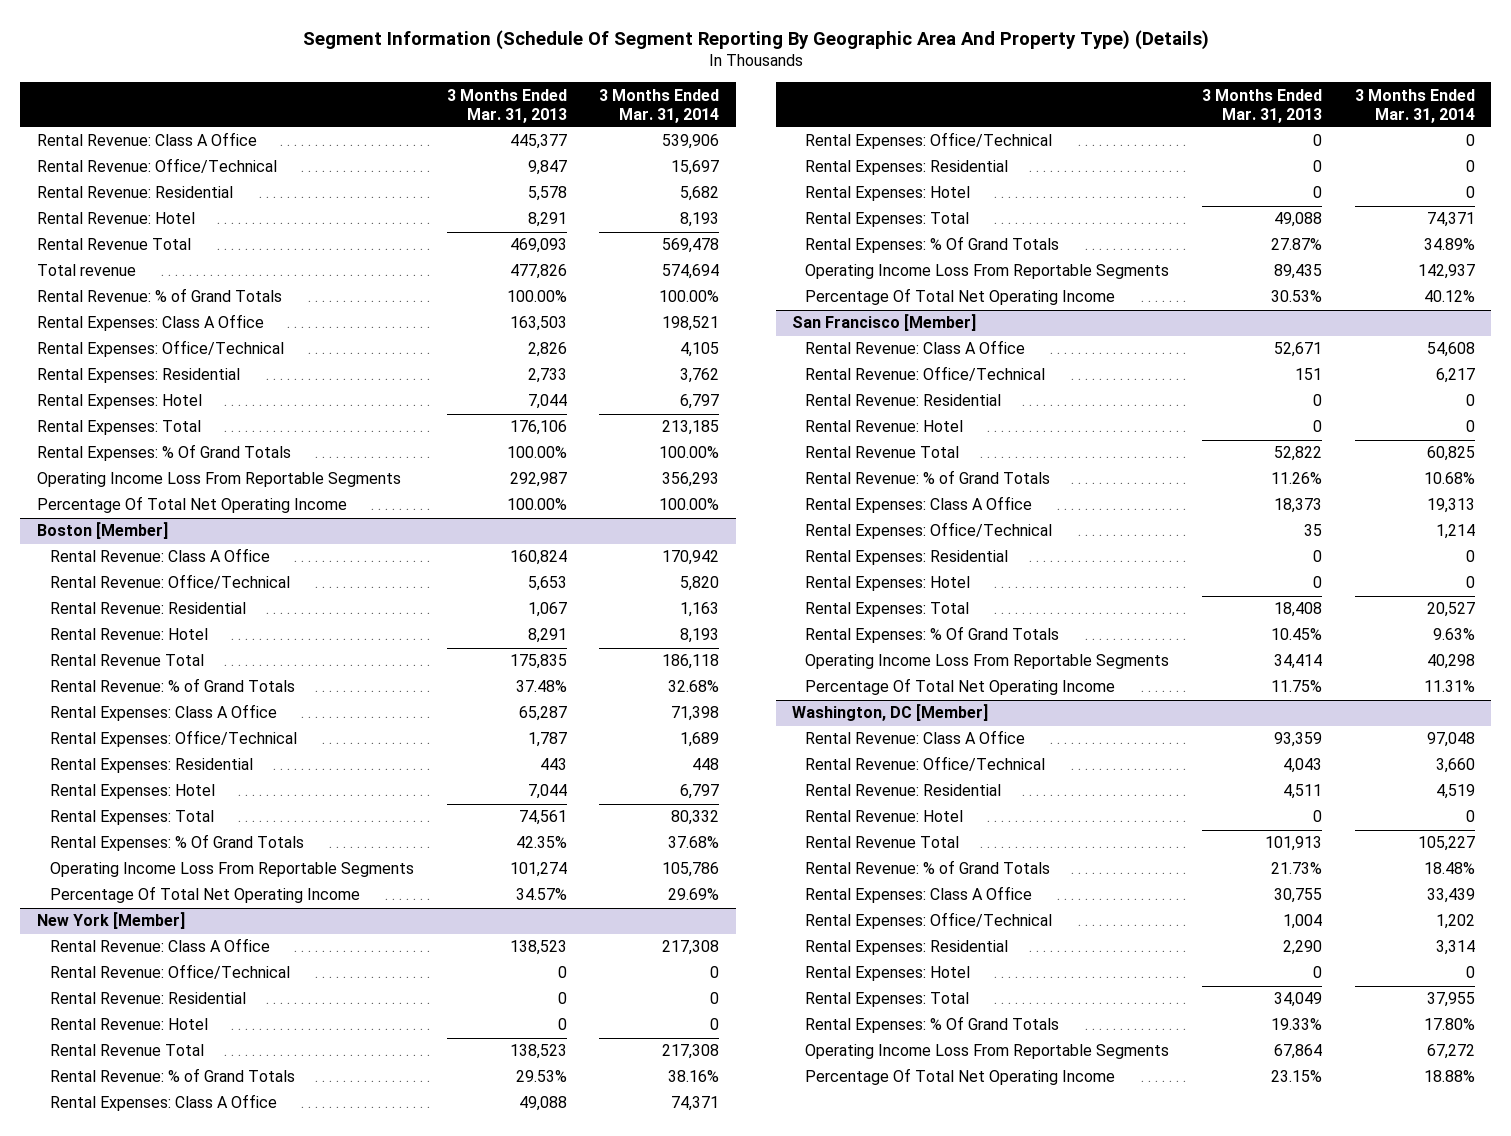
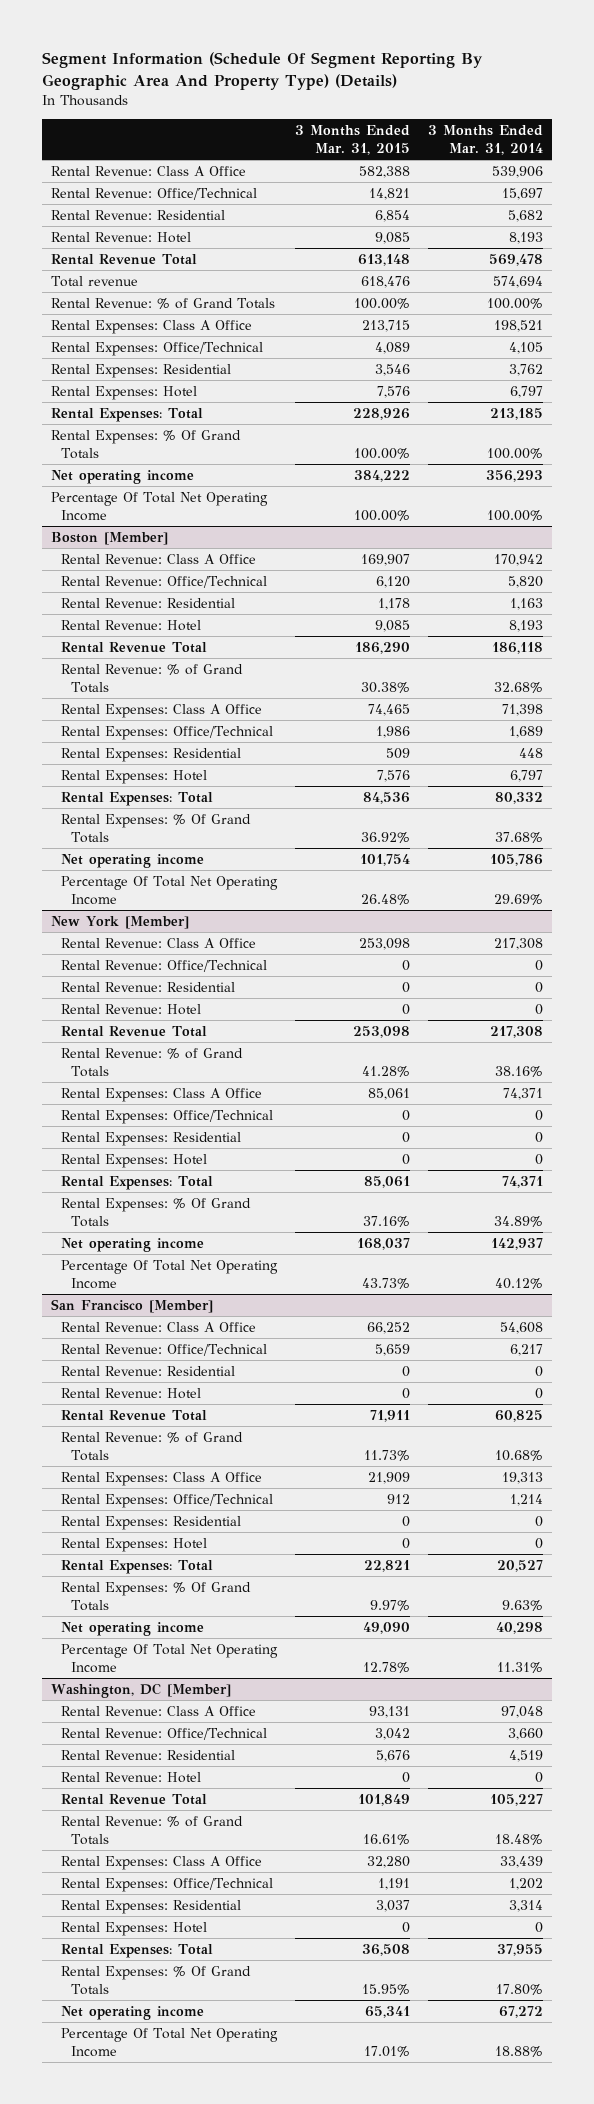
[446,88,567,123] 3 Months Ended Mar. 31, 2013 -> none
none -> [294,124,410,156] 3 Months Ended Mar. 31, 2015
[36,472,401,488] Operating Income Loss From Reportable Segments -> [50,470,194,485] Net operating income
[49,862,414,878] Operating Income Loss From Reportable Segments -> [60,854,204,869] Net operating income
[805,264,1170,280] Operating Income Loss From Reportable Segments -> [60,1238,204,1253] Net operating income
[805,654,1170,670] Operating Income Loss From Reportable Segments -> [60,1622,204,1637] Net operating income
[805,1044,1170,1060] Operating Income Loss From Reportable Segments -> [60,2006,204,2021] Net operating income

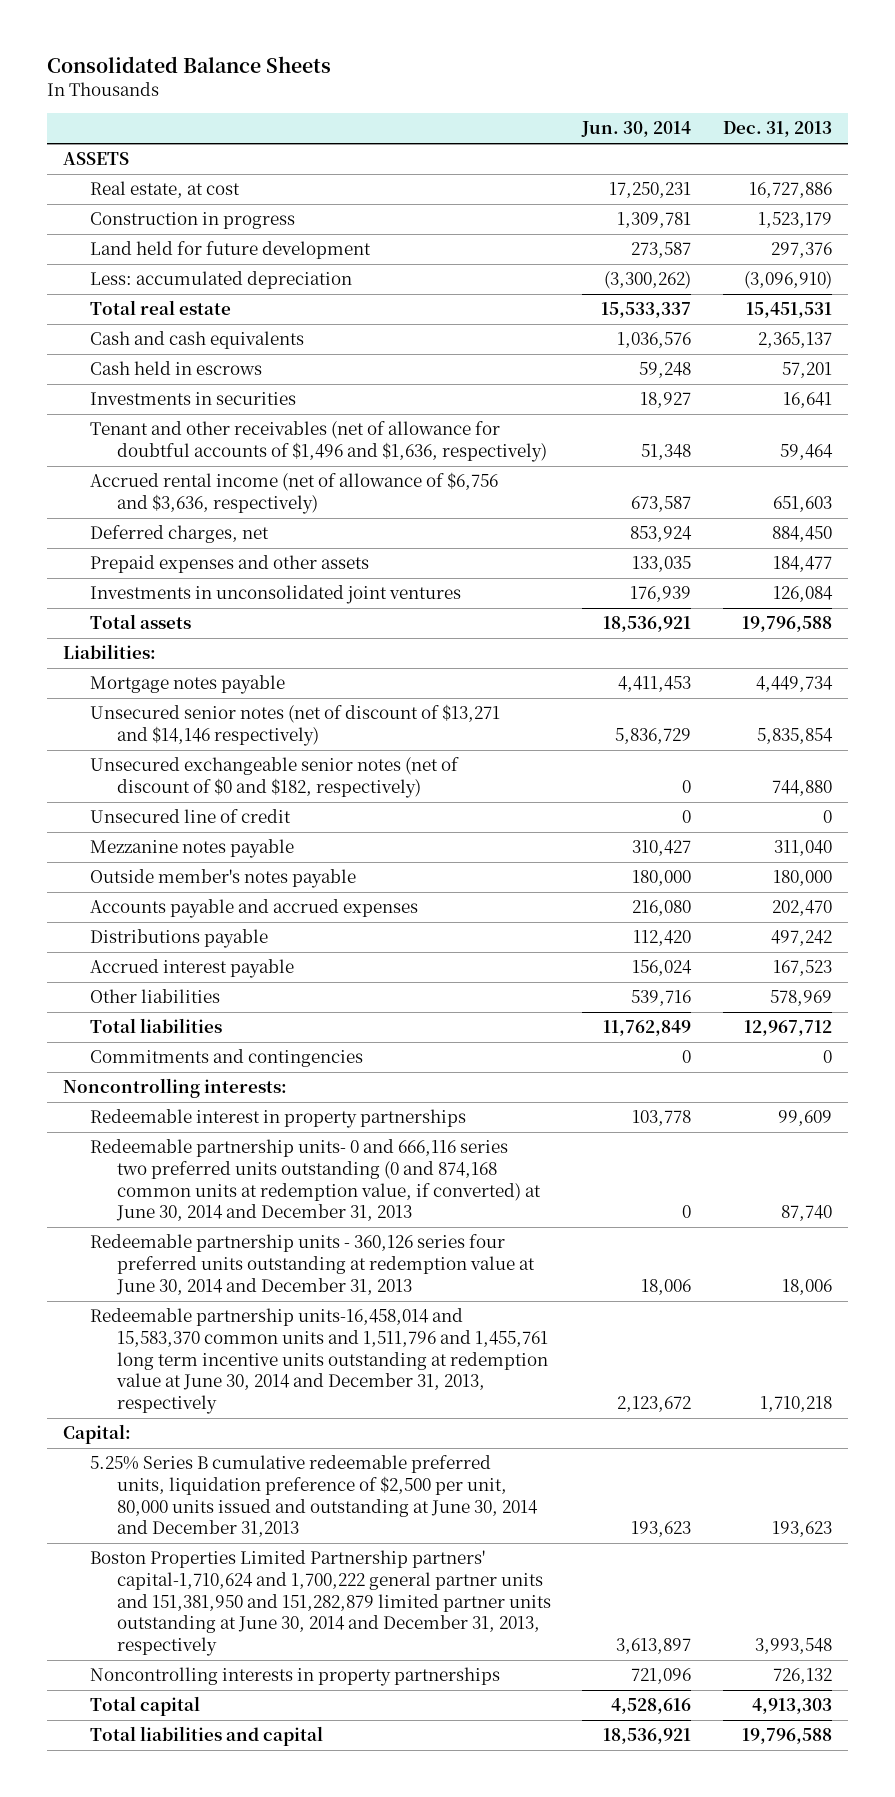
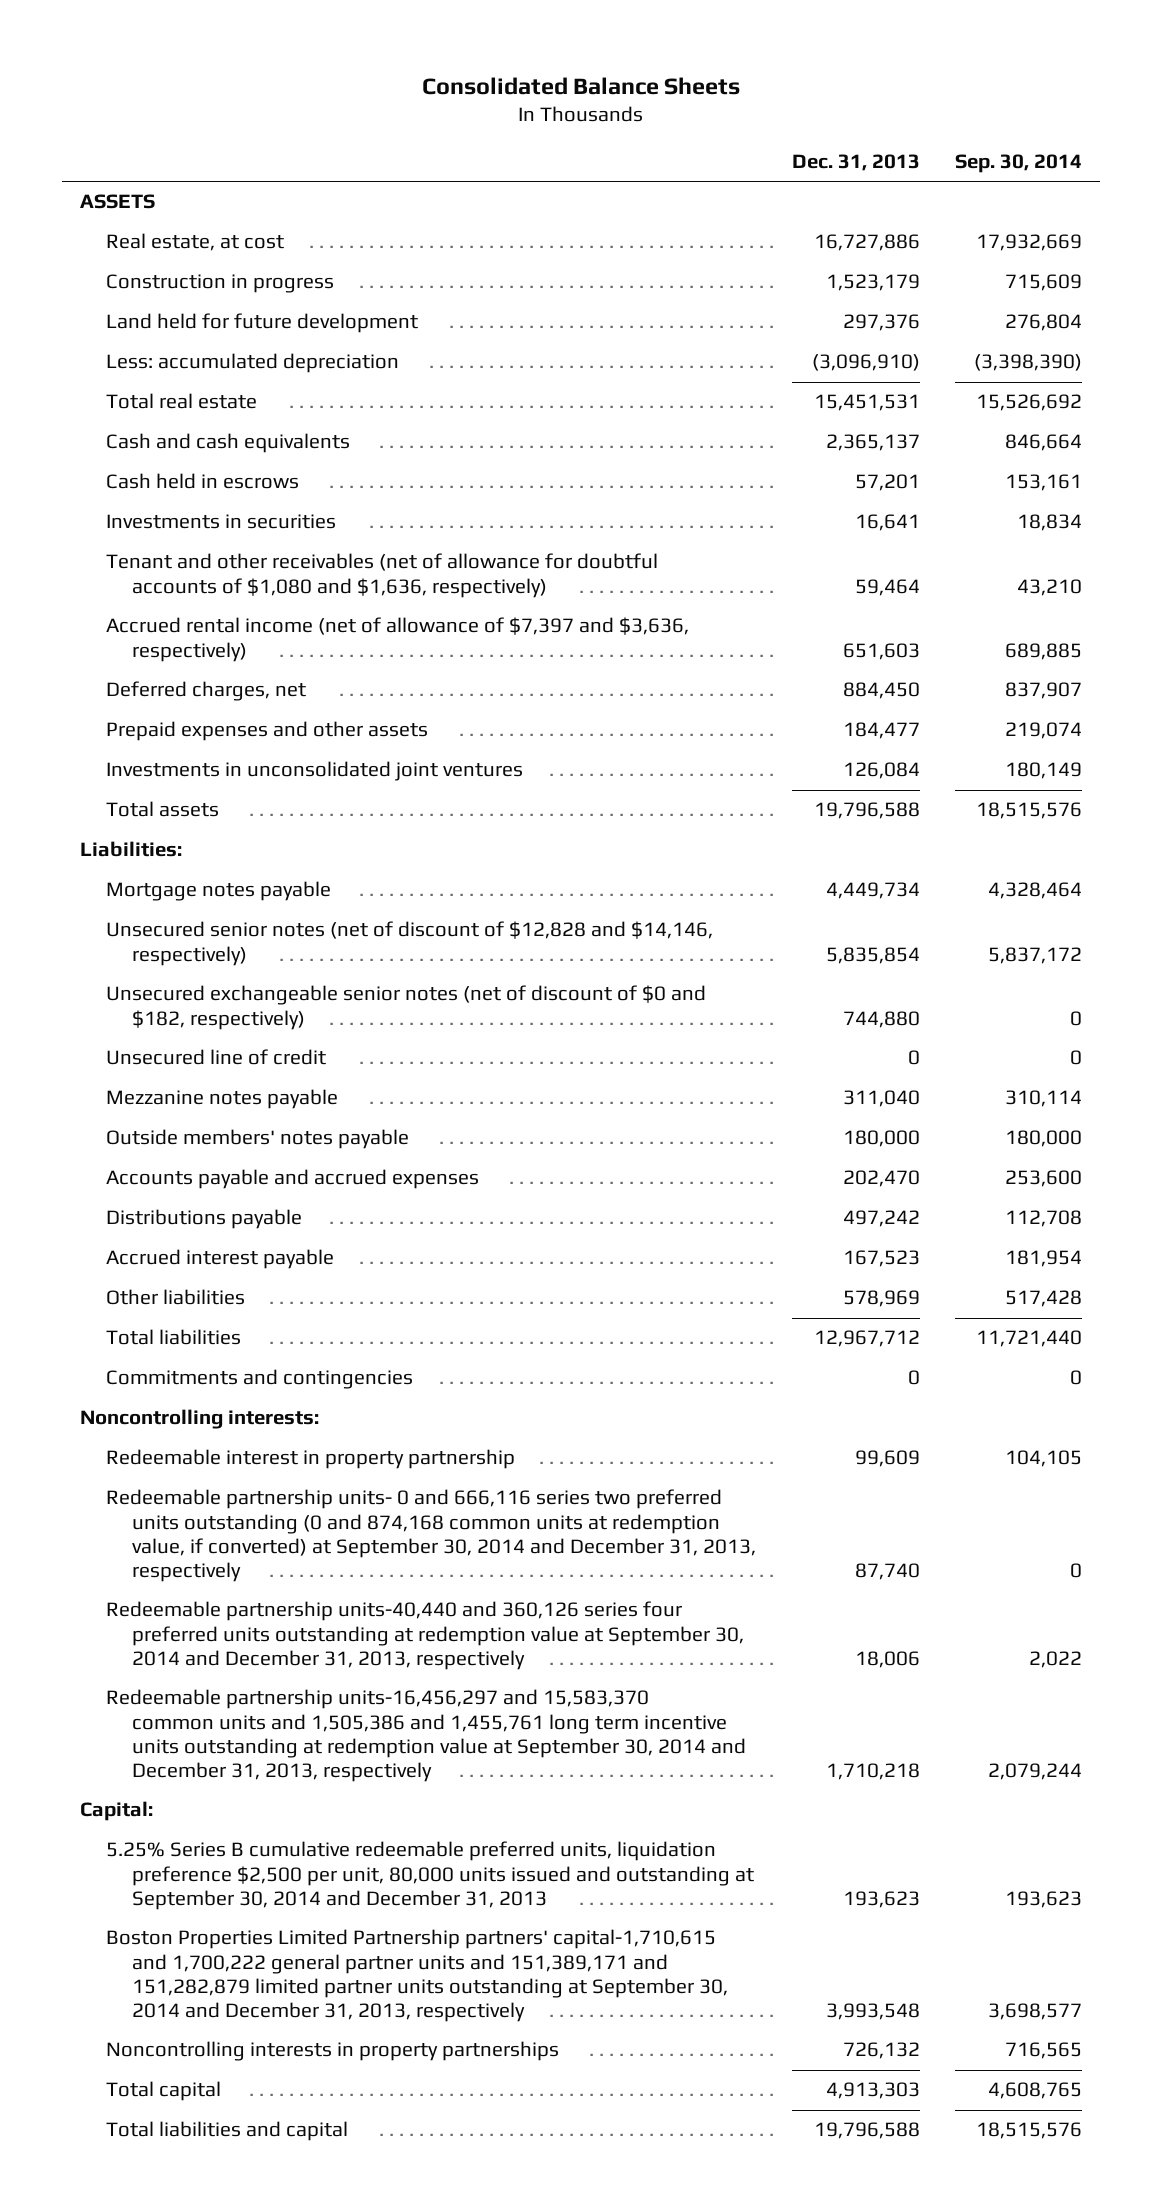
[581,121,692,138] Jun. 30, 2014 -> none
none -> [955,154,1083,174] Sep. 30, 2014
[89,421,547,462] Tenant and other receivables (net of allowance for doubtful accounts of $1,496 and $1,636, respectively) -> [105,553,658,598] Tenant and other receivables (net of allowance for doubtful accounts of $1,080 and $1,636, respectively)
[89,472,498,514] Accrued rental income (net of allowance of $6,756 and $3,636, respectively) -> [105,617,689,662] Accrued rental income (net of allowance of $7,397 and $3,636, respectively)
[89,704,500,746] Unsecured senior notes (net of discount of $13,271 and $14,146 respectively) -> [105,921,713,966] Unsecured senior notes (net of discount of $12,828 and $14,146, respectively)
[89,869,356,889] Outside member's notes payable -> [105,1129,409,1150] Outside members' notes payable
[89,1109,466,1129] Redeemable interest in property partnerships -> [105,1449,515,1470] Redeemable interest in property partnership
[89,1139,541,1222] Redeemable partnership units- 0 and 666,116 series two preferred units outstanding (0 and 874,168 common units at redemption value, if converted) at June 30, 2014 and December 31, 2013 -> [105,1489,756,1582] Redeemable partnership units- 0 and 666,116 series two preferred units outstanding (0 and 874,168 common units at redemption value, if converted) at September 30, 2014 and December 31, 2013, respectively
[89,1234,535,1295] Redeemable partnership units - 360,126 series four preferred units outstanding at redemption value at June 30, 2014 and December 31, 2013 -> [105,1601,744,1670] Redeemable partnership units-40,440 and 360,126 series four preferred units outstanding at redemption value at September 30, 2014 and December 31, 2013, respectively
[89,1308,548,1414] Redeemable partnership units-16,458,014 and 15,583,370 common units and 1,511,796 and 1,455,761 long term incentive units outstanding at redemption value at June 30, 2014 and December 31, 2013, respectively -> [105,1689,746,1782] Redeemable partnership units-16,456,297 and 15,583,370 common units and 1,505,386 and 1,455,761 long term incentive units outstanding at redemption value at September 30, 2014 and December 31, 2013, respectively
[89,1455,538,1538] 5.25% Series B cumulative redeemable preferred units, liquidation preference of $2,500 per unit, 80,000 units issued and outstanding at June 30, 2014 and December 31,2013 -> [105,1841,754,1910] 5.25% Series B cumulative redeemable preferred units, liquidation preference $2,500 per unit, 80,000 units issued and outstanding at September 30, 2014 and December 31, 2013
[89,1550,551,1656] Boston Properties Limited Partnership partners' capital-1,710,624 and 1,700,222 general partner units and 151,381,950 and 151,282,879 limited partner units outstanding at June 30, 2014 and December 31, 2013, respectively -> [105,1929,728,2022] Boston Properties Limited Partnership partners' capital-1,710,615 and 1,700,222 general partner units and 151,389,171 and 151,282,879 limited partner units outstanding at September 30, 2014 and December 31, 2013, respectively

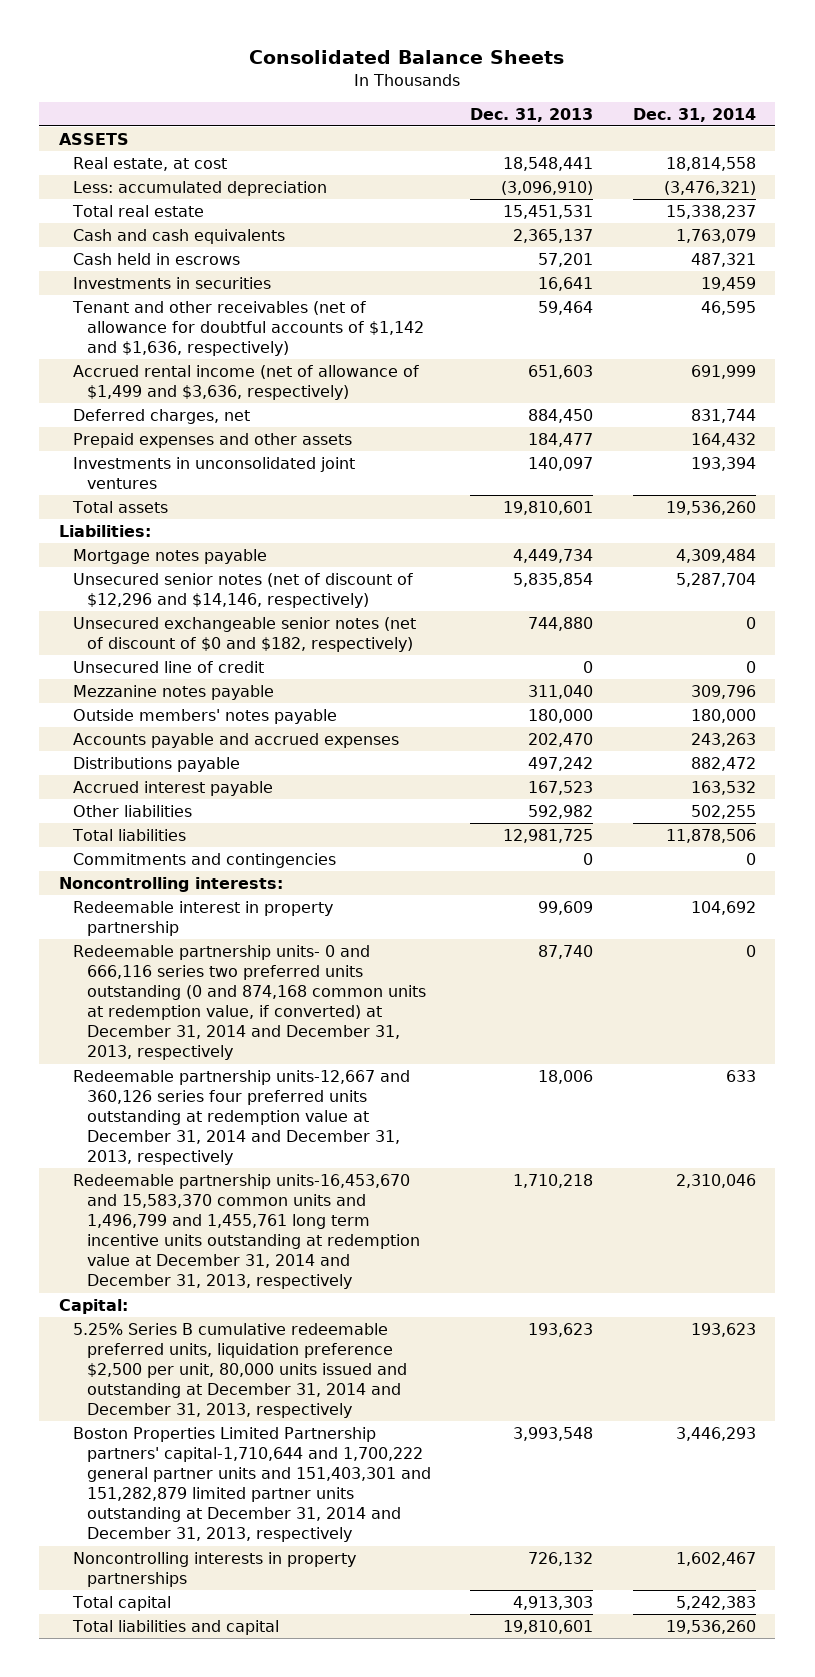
[955,154,1083,174] Sep. 30, 2014 -> none
none -> [632,107,756,122] Dec. 31, 2014
[105,274,334,294] Construction in progress -> none
[105,313,418,334] Land held for future development -> none
[813,234,920,252] 16,727,886 -> [503,156,594,171] 18,548,441
[105,553,658,598] Tenant and other receivables (net of allowance for doubtful accounts of $1,080 and $1,636, respectively) -> [72,300,425,357] Tenant and other receivables (net of allowance for doubtful accounts of $1,142 and $1,636, respectively)
[105,617,689,662] Accrued rental income (net of allowance of $7,397 and $3,636, respectively) -> [73,364,420,400] Accrued rental income (net of allowance of $1,499 and $3,636, respectively)
[842,762,920,780] 126,084 -> [528,456,594,471] 140,097
[813,802,920,820] 19,796,588 -> [503,500,594,515] 19,810,601
[105,921,713,966] Unsecured senior notes (net of discount of $12,828 and $14,146, respectively) -> [73,572,414,608] Unsecured senior notes (net of discount of $12,296 and $14,146, respectively)
[842,1290,920,1308] 578,969 -> [528,804,594,819] 592,982
[813,1330,920,1348] 12,967,712 -> [503,828,594,843] 12,981,725
[105,1489,756,1582] Redeemable partnership units- 0 and 666,116 series two preferred units outstanding (0 and 874,168 common units at redemption value, if converted) at September 30, 2014 and December 31, 2013, respectively -> [73,944,427,1061] Redeemable partnership units- 0 and 666,116 series two preferred units outstanding (0 and 874,168 common units at redemption value, if converted) at December 31, 2014 and December 31, 2013, respectively
[105,1601,744,1670] Redeemable partnership units-40,440 and 360,126 series four preferred units outstanding at redemption value at September 30, 2014 and December 31, 2013, respectively -> [73,1069,411,1166] Redeemable partnership units-12,667 and 360,126 series four preferred units outstanding at redemption value at December 31, 2014 and December 31, 2013, respectively
[105,1689,746,1782] Redeemable partnership units-16,456,297 and 15,583,370 common units and 1,505,386 and 1,455,761 long term incentive units outstanding at redemption value at September 30, 2014 and December 31, 2013, respectively -> [73,1173,421,1290] Redeemable partnership units-16,453,670 and 15,583,370 common units and 1,496,799 and 1,455,761 long term incentive units outstanding at redemption value at December 31, 2014 and December 31, 2013, respectively
[105,1841,754,1910] 5.25% Series B cumulative redeemable preferred units, liquidation preference $2,500 per unit, 80,000 units issued and outstanding at September 30, 2014 and December 31, 2013 -> [73,1322,408,1419] 5.25% Series B cumulative redeemable preferred units, liquidation preference $2,500 per unit, 80,000 units issued and outstanding at December 31, 2014 and December 31, 2013, respectively
[105,1929,728,2022] Boston Properties Limited Partnership partners' capital-1,710,615 and 1,700,222 general partner units and 151,389,171 and 151,282,879 limited partner units outstanding at September 30, 2014 and December 31, 2013, respectively -> [73,1426,432,1543] Boston Properties Limited Partnership partners' capital-1,710,644 and 1,700,222 general partner units and 151,403,301 and 151,282,879 limited partner units outstanding at December 31, 2014 and December 31, 2013, respectively
[813,2122,920,2140] 19,796,588 -> [503,1619,594,1634] 19,810,601

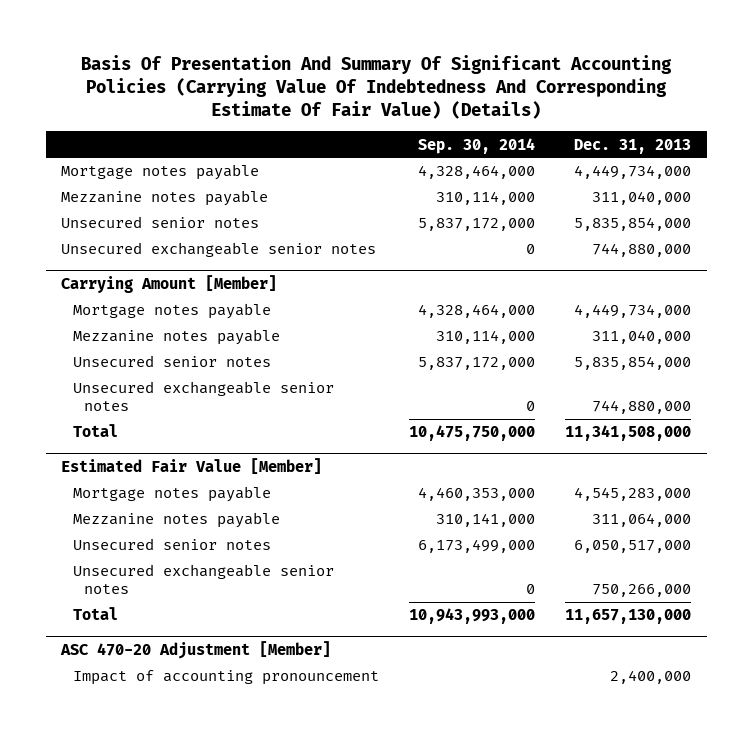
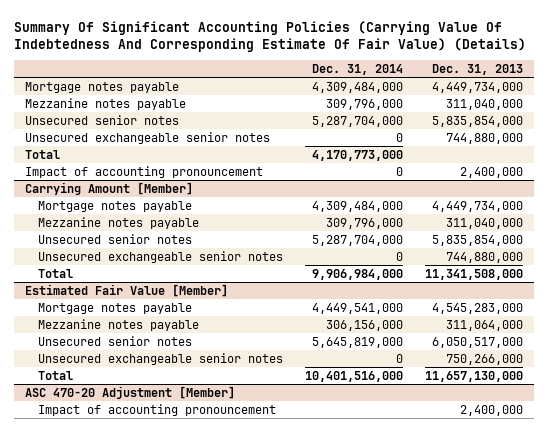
[81,54,673,120] Basis Of Presentation And Summary Of Significant Accounting Policies (Carrying Value Of Indebtedness And Corresponding Estimate Of Fair Value) (Details) -> [13,20,526,53] Summary Of Significant Accounting Policies (Carrying Value Of Indebtedness And Corresponding Estimate Of Fair Value) (Details)
[418,137,536,154] Sep. 30, 2014 -> none
none -> [312,63,404,75] Dec. 31, 2014
none -> [25,149,61,159] Total
none -> [25,165,264,178] Impact of accounting pronouncement

